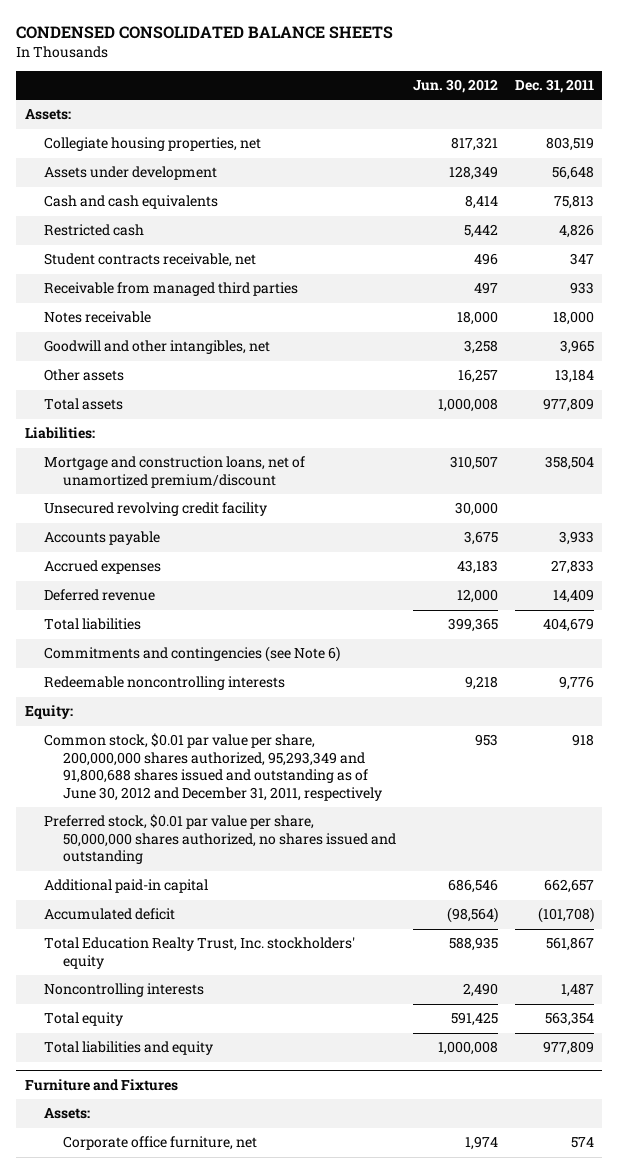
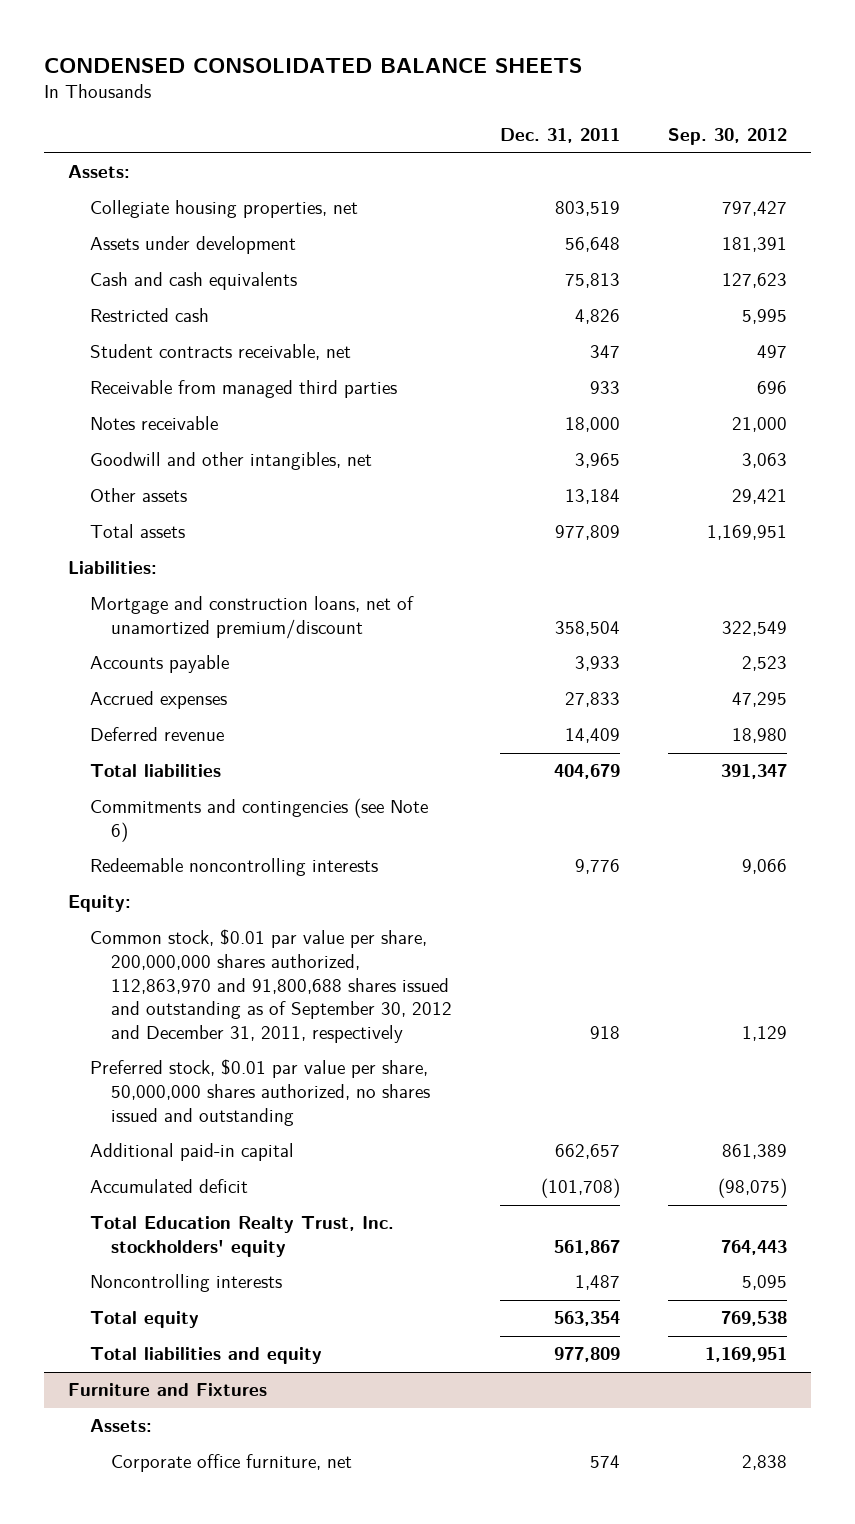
[413,78,499,93] Jun. 30, 2012 -> none
none -> [668,128,788,146] Sep. 30, 2012
[44,502,268,517] Unsecured revolving credit facility -> none
[44,733,383,802] Common stock, $0.01 par value per share, 200,000,000 shares authorized, 95,293,349 and 91,800,688 shares issued and outstanding as of June 30, 2012 and December 31, 2011, respectively -> [89,929,453,1043] Common stock, $0.01 par value per share, 200,000,000 shares authorized, 112,863,970 and 91,800,688 shares issued and outstanding as of September 30, 2012 and December 31, 2011, respectively

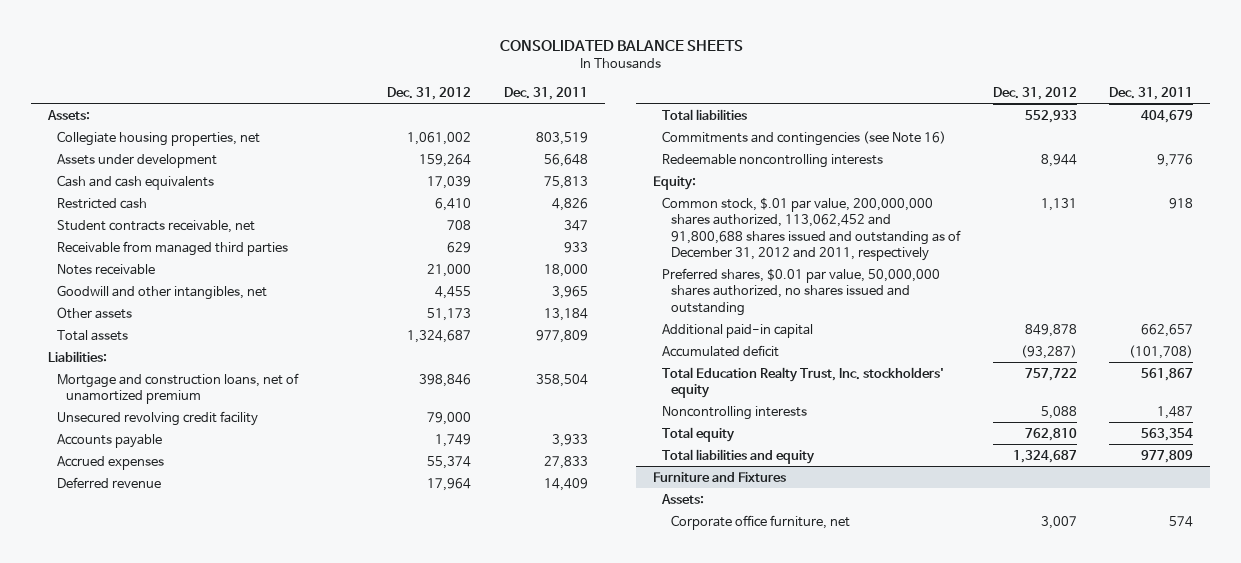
[44,58,583,74] CONDENSED CONSOLIDATED BALANCE SHEETS -> [499,40,743,52] CONSOLIDATED BALANCE SHEETS
[668,128,788,146] Sep. 30, 2012 -> none
none -> [387,86,472,100] Dec. 31, 2012
[89,596,414,640] Mortgage and construction loans, net of unamortized premium/discount -> [56,372,299,405] Mortgage and construction loans, net of unamortized premium
none -> [56,410,258,426] Unsecured revolving credit facility
[89,798,428,843] Commitments and contingencies (see Note 6) -> [661,130,946,146] Commitments and contingencies (see Note 16)
[89,929,453,1043] Common stock, $0.01 par value per share, 200,000,000 shares authorized, 112,863,970 and 91,800,688 shares issued and outstanding as of September 30, 2012 and December 31, 2011, respectively -> [661,196,961,262] Common stock, $.01 par value, 200,000,000 shares authorized, 113,062,452 and 91,800,688 shares issued and outstanding as of December 31, 2012 and 2011, respectively
[89,1059,431,1126] Preferred stock, $0.01 par value per share, 50,000,000 shares authorized, no shares issued and outstanding -> [661,267,940,316] Preferred shares, $0.01 par value, 50,000,000 shares authorized, no shares issued and outstanding

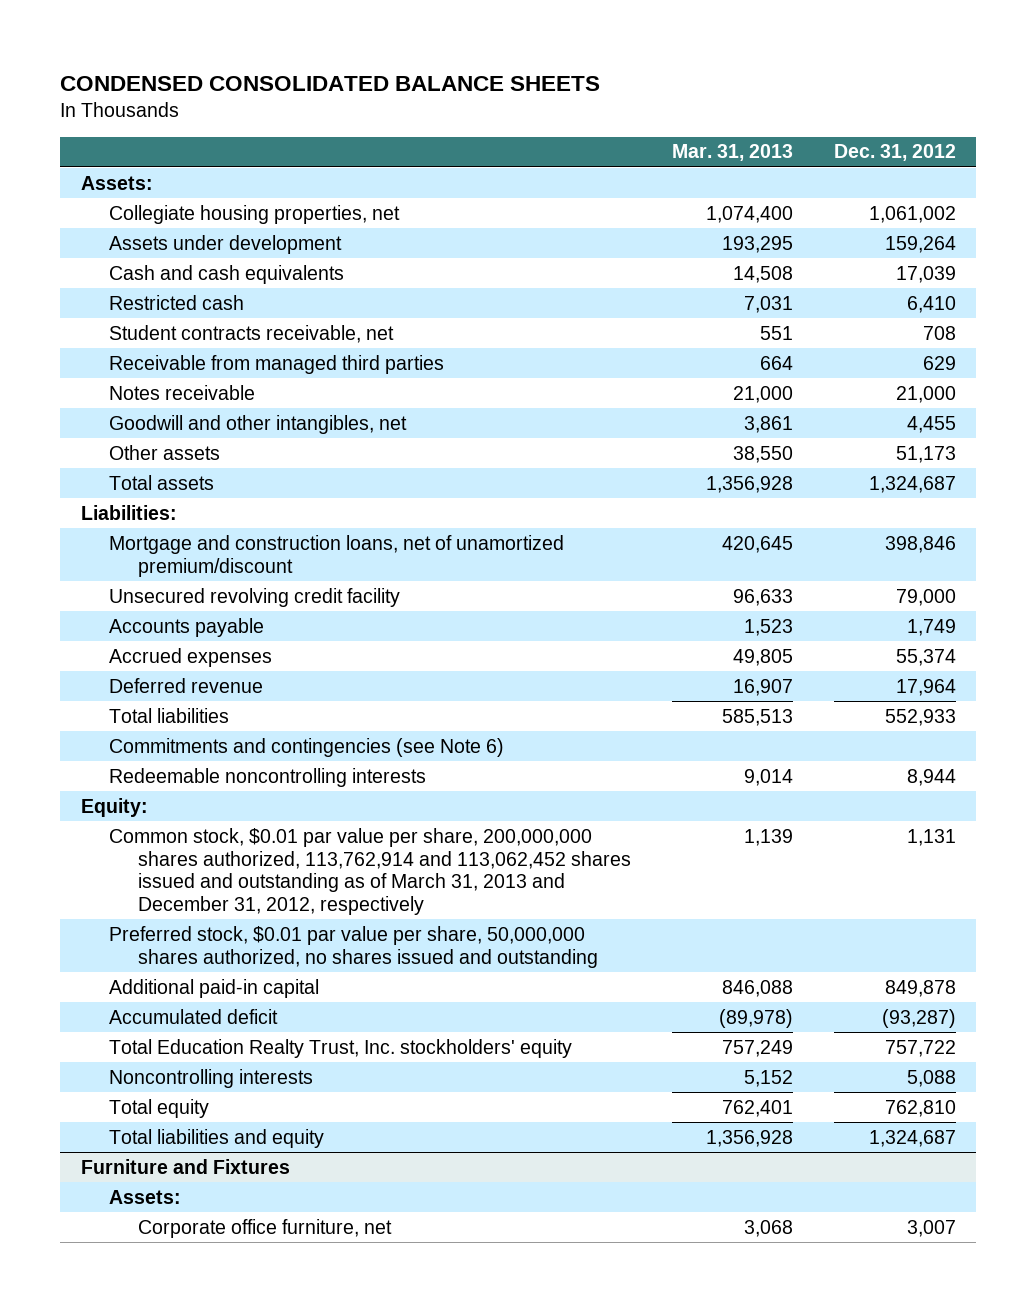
[499,40,743,52] CONSOLIDATED BALANCE SHEETS -> [60,75,601,91] CONDENSED CONSOLIDATED BALANCE SHEETS
[504,86,589,100] Dec. 31, 2011 -> none
none -> [671,144,793,162] Mar. 31, 2013
[56,372,299,405] Mortgage and construction loans, net of unamortized premium -> [109,534,565,577] Mortgage and construction loans, net of unamortized premium/discount
[661,130,946,146] Commitments and contingencies (see Note 16) -> [109,737,505,757] Commitments and contingencies (see Note 6)
[661,196,961,262] Common stock, $.01 par value, 200,000,000 shares authorized, 113,062,452 and 91,800,688 shares issued and outstanding as of December 31, 2012 and 2011, respectively -> [109,827,631,916] Common stock, $0.01 par value per share, 200,000,000 shares authorized, 113,762,914 and 113,062,452 shares issued and outstanding as of March 31, 2013 and December 31, 2012, respectively
[661,267,940,316] Preferred shares, $0.01 par value, 50,000,000 shares authorized, no shares issued and outstanding -> [109,925,598,968] Preferred stock, $0.01 par value per share, 50,000,000 shares authorized, no shares issued and outstanding

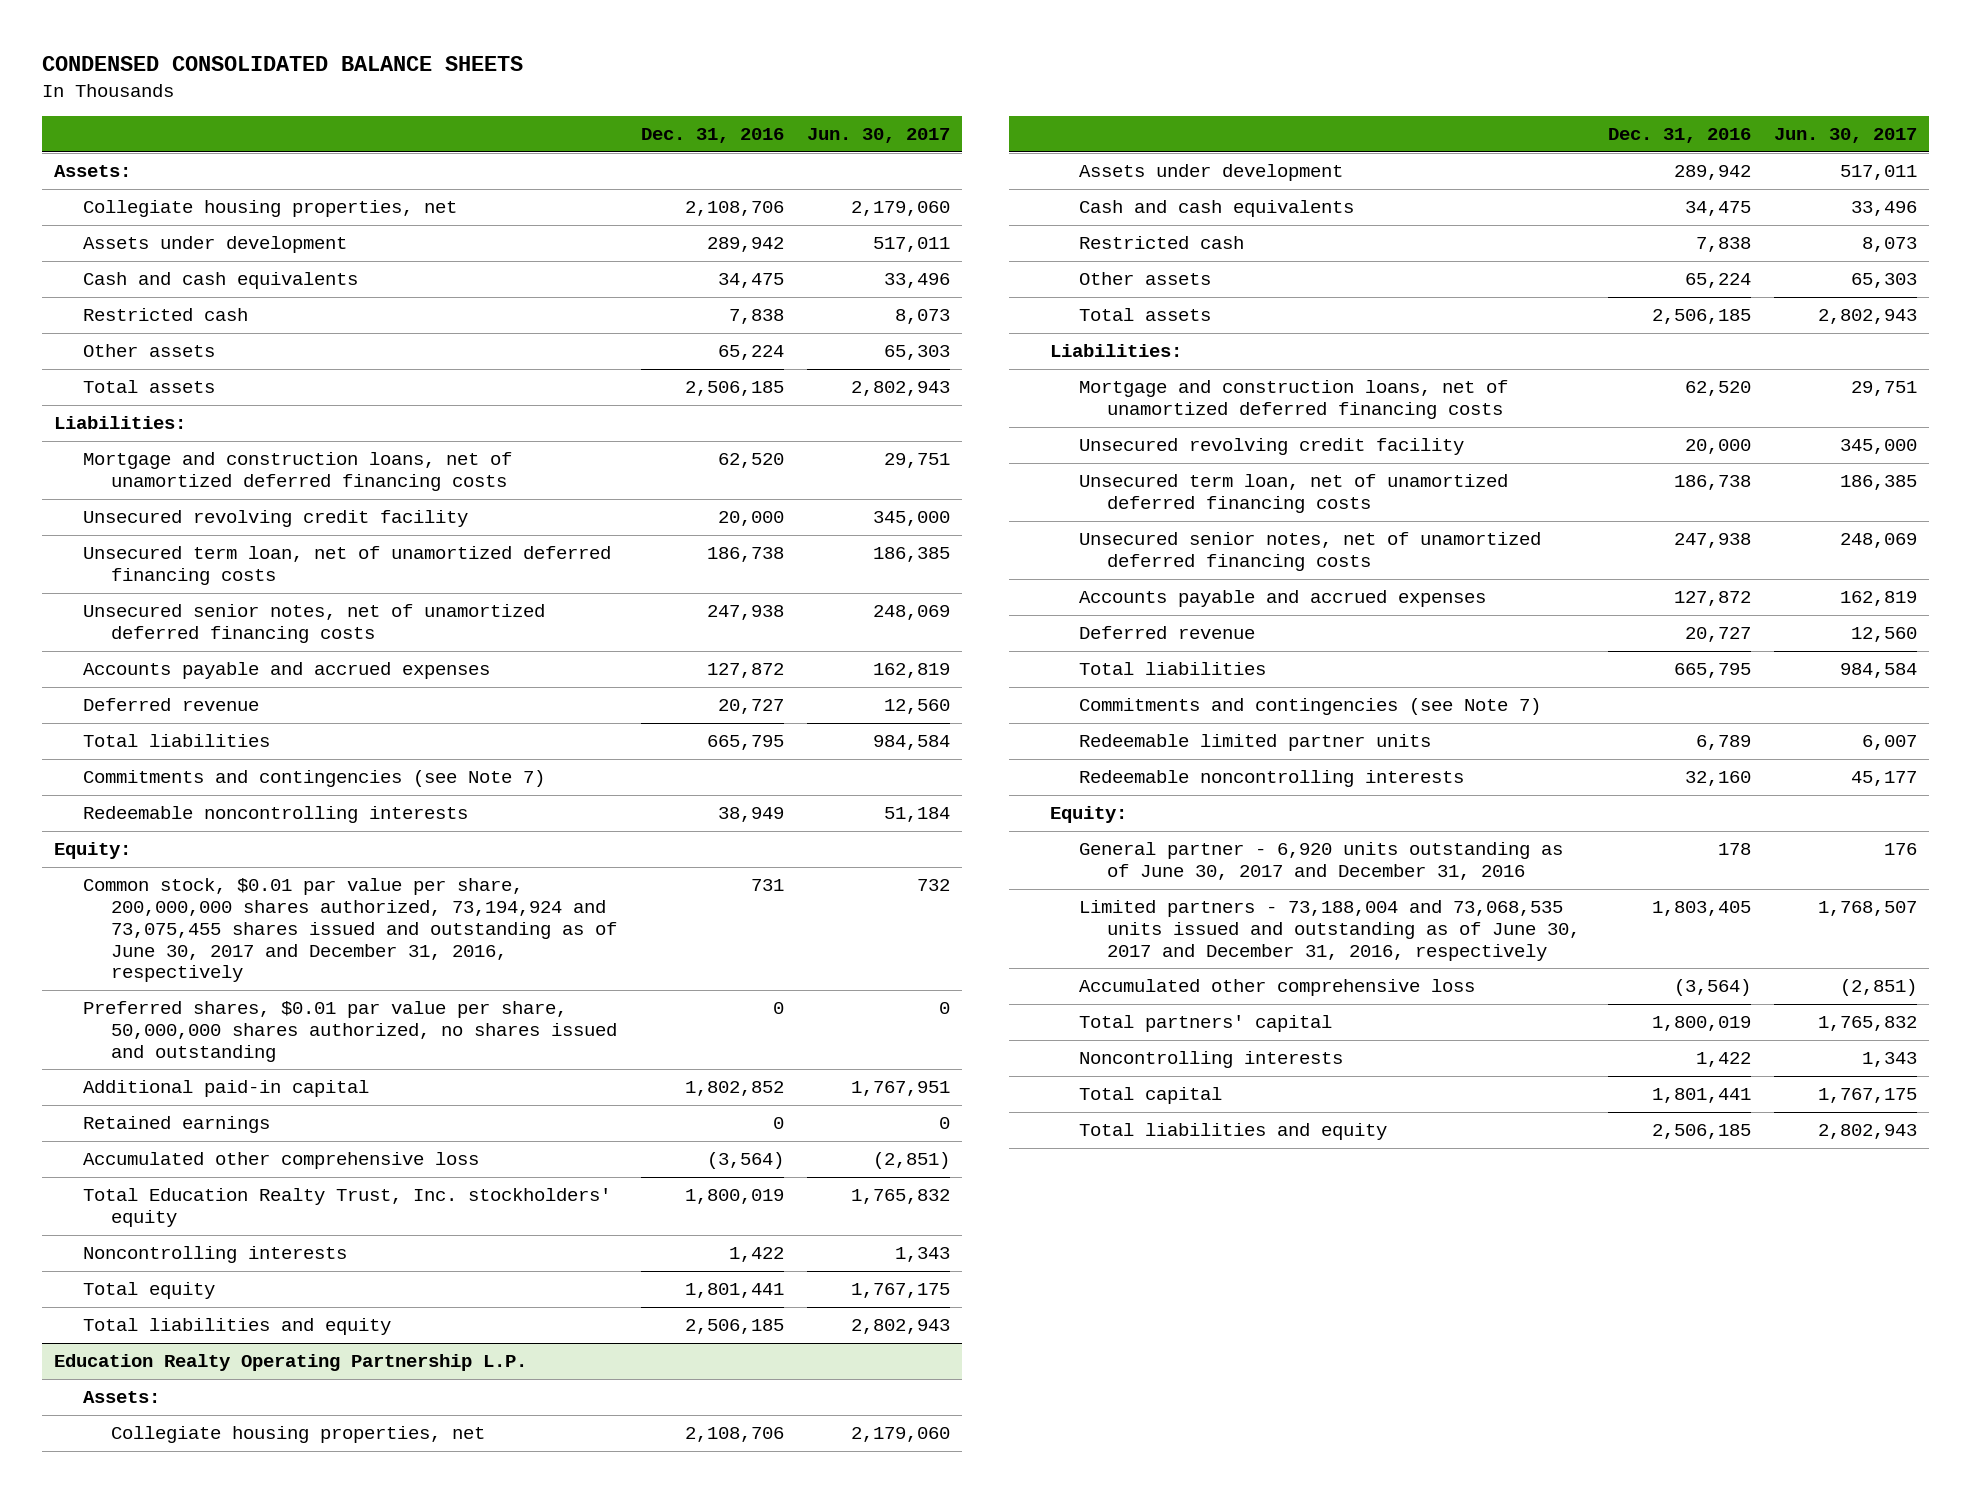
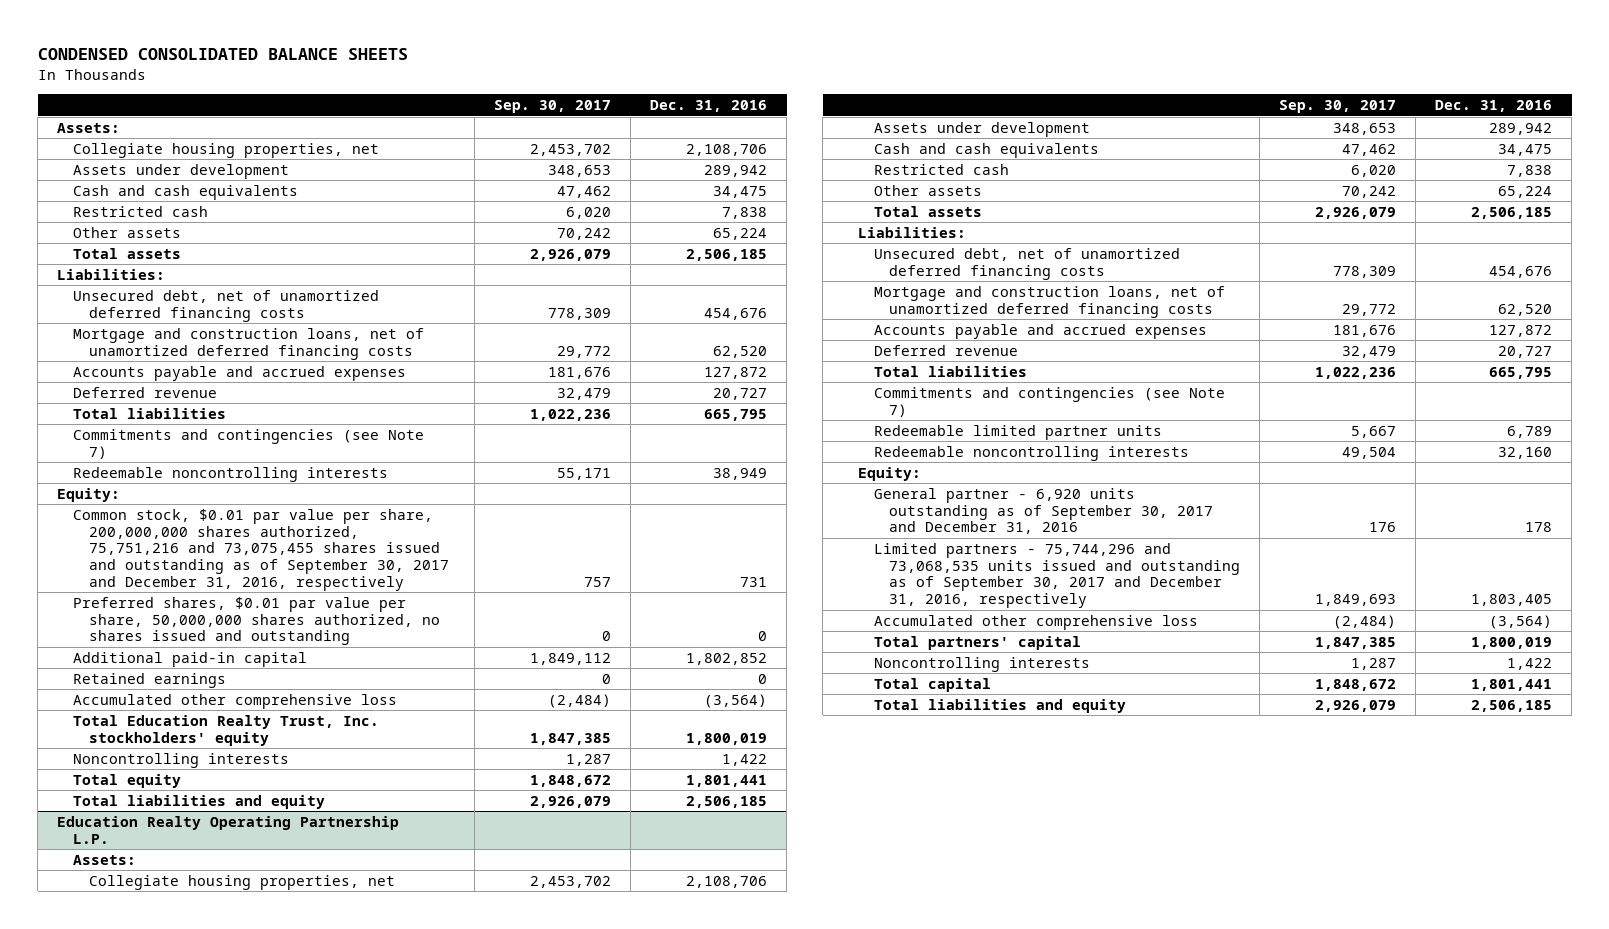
[807,128,951,144] Jun. 30, 2017 -> none
none -> [494,100,612,114] Sep. 30, 2017
none -> [72,289,379,322] Unsecured debt, net of unamortized deferred financing costs
[82,510,468,528] Unsecured revolving credit facility -> none
[82,546,611,585] Unsecured term loan, net of unamortized deferred financing costs -> none
[82,604,545,643] Unsecured senior notes, net of unamortized deferred financing costs -> none
[82,878,618,983] Common stock, $0.01 par value per share, 200,000,000 shares authorized, 73,194,924 and 73,075,455 shares issued and outstanding as of June 30, 2017 and December 31, 2016, respectively -> [72,508,449,591] Common stock, $0.01 par value per share, 200,000,000 shares authorized, 75,751,216 and 73,075,455 shares issued and outstanding as of September 30, 2017 and December 31, 2016, respectively
none -> [873,247,1180,280] Unsecured debt, net of unamortized deferred financing costs
[1078,438,1464,456] Unsecured revolving credit facility -> none
[1078,474,1508,513] Unsecured term loan, net of unamortized deferred financing costs -> none
[1078,532,1541,571] Unsecured senior notes, net of unamortized deferred financing costs -> none
[1078,842,1563,880] General partner - 6,920 units outstanding as of June 30, 2017 and December 31, 2016 -> [873,487,1214,535] General partner - 6,920 units outstanding as of September 30, 2017 and December 31, 2016
[1078,900,1581,961] Limited partners - 73,188,004 and 73,068,535 units issued and outstanding as of June 30, 2017 and December 31, 2016, respectively -> [873,542,1241,609] Limited partners - 75,744,296 and 73,068,535 units issued and outstanding as of September 30, 2017 and December 31, 2016, respectively

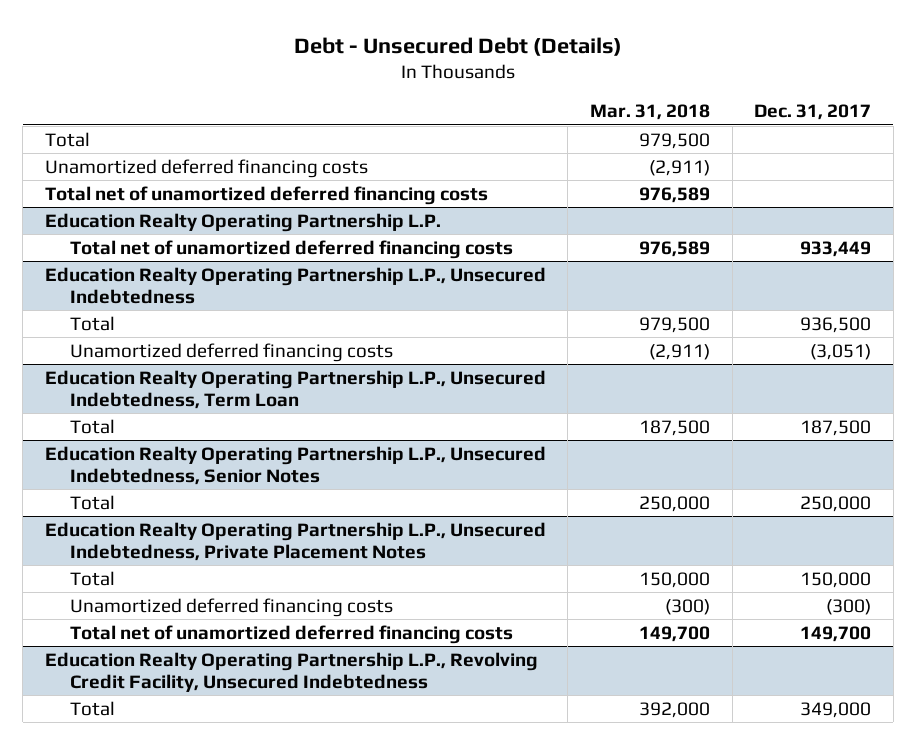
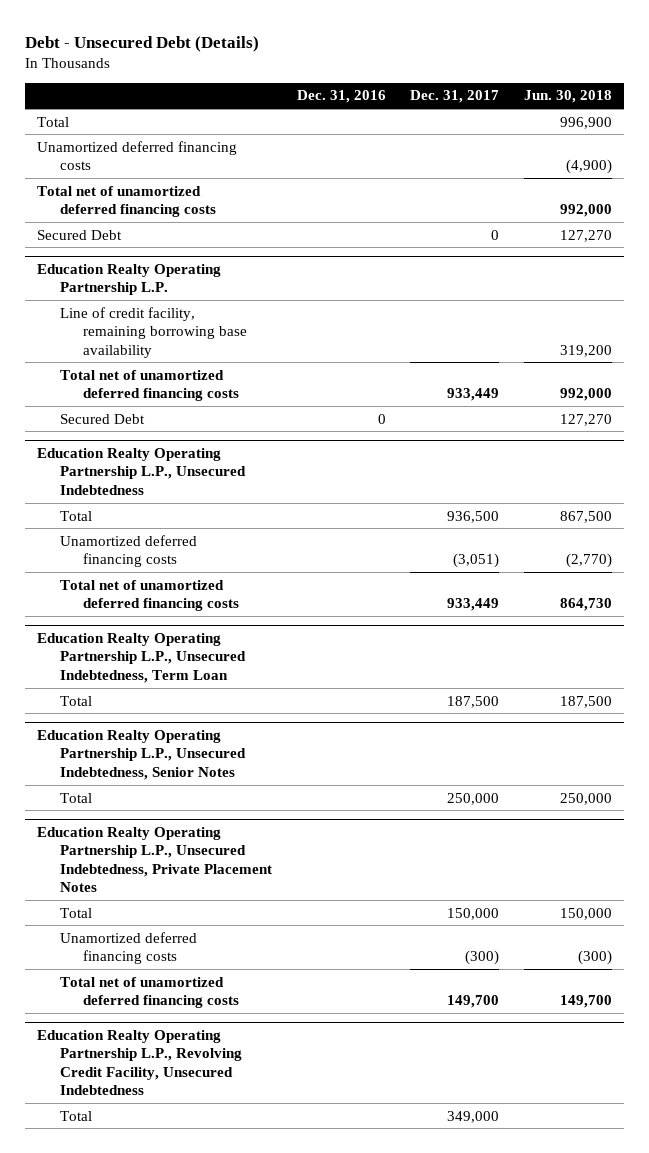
[589,104,710,121] Mar. 31, 2018 -> none
none -> [296,90,386,104] Dec. 31, 2016
none -> [523,90,612,104] Jun. 30, 2018
none -> [37,229,123,240] Secured Debt
none -> [60,306,247,358] Line of credit facility, remaining borrowing base availability
none -> [60,413,146,424] Secured Debt
none -> [60,579,239,612] Total net of unamortized deferred financing costs

